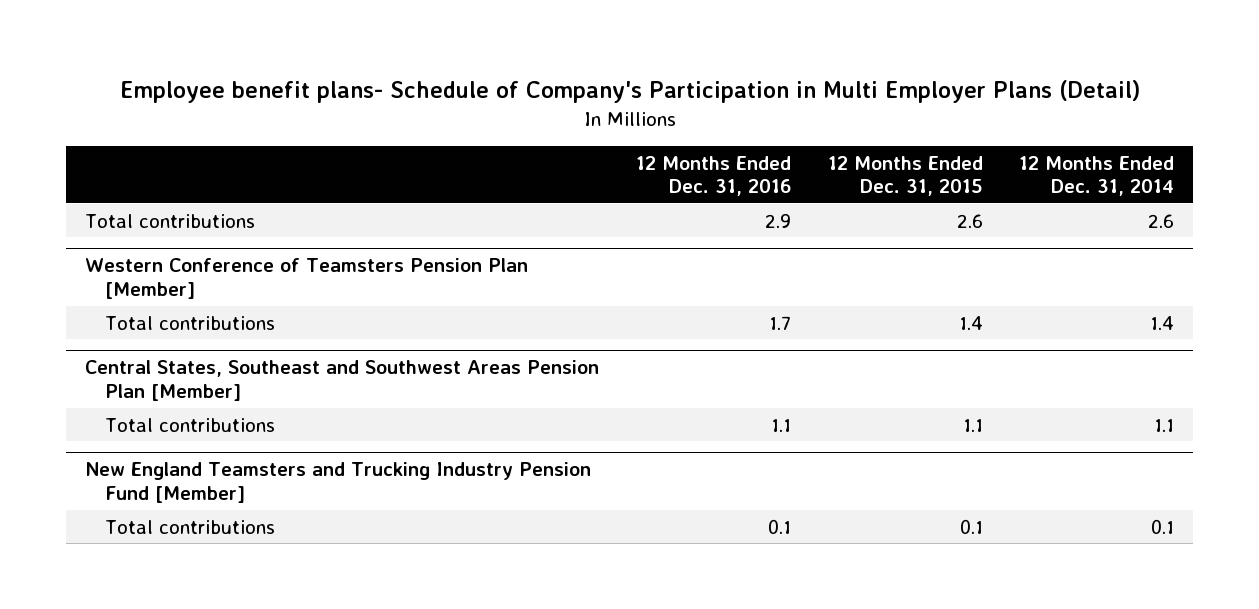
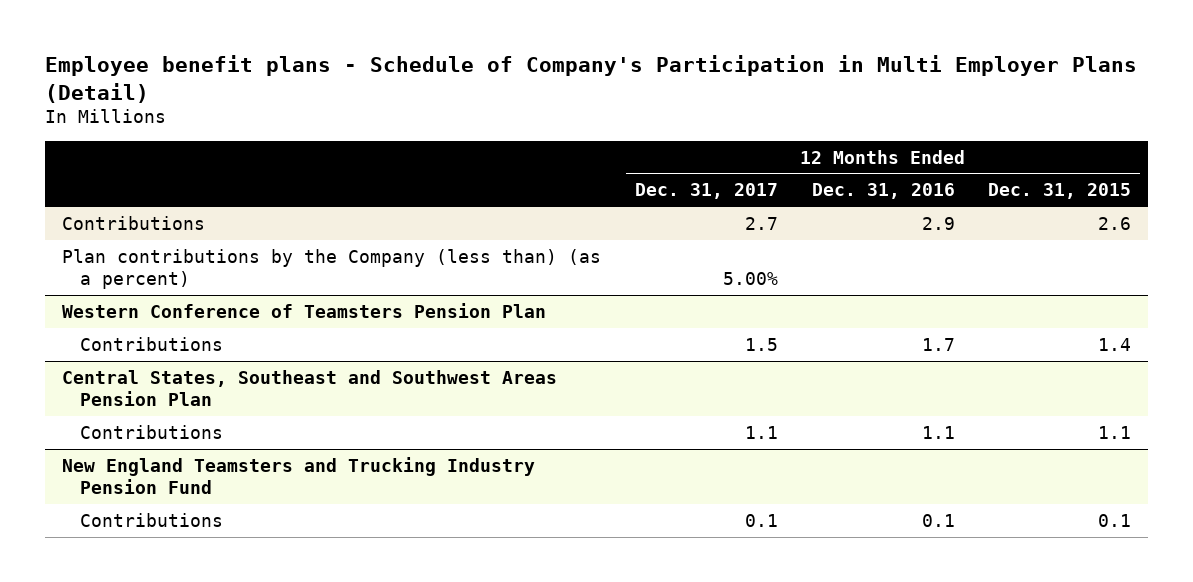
[119,80,1140,104] Employee benefit plans- Schedule of Company's Participation in Multi Employer Plans (Detail) -> [44,55,1137,103] Employee benefit plans - Schedule of Company's Participation in Multi Employer Plans (Detail)
[1019,155,1175,197] 12 Months Ended Dec. 31, 2014 -> none
none -> [634,183,778,200] Dec. 31, 2017
[84,213,255,228] Total contributions -> [61,215,205,230] Contributions
none -> [61,248,601,290] Plan contributions by the Company (less than) (as a percent)
[84,258,528,299] Western Conference of Teamsters Pension Plan [Member] -> [61,302,546,318] Western Conference of Teamsters Pension Plan
[105,315,276,330] Total contributions -> [79,336,223,351] Contributions
[84,360,599,401] Central States, Southeast and Southwest Areas Pension Plan [Member] -> [61,369,557,407] Central States, Southeast and Southwest Areas Pension Plan
[105,417,276,432] Total contributions -> [79,424,223,439] Contributions
[84,462,591,503] New England Teamsters and Trucking Industry Pension Fund [Member] -> [61,456,535,495] New England Teamsters and Trucking Industry Pension Fund
[105,519,276,534] Total contributions -> [79,512,223,527] Contributions

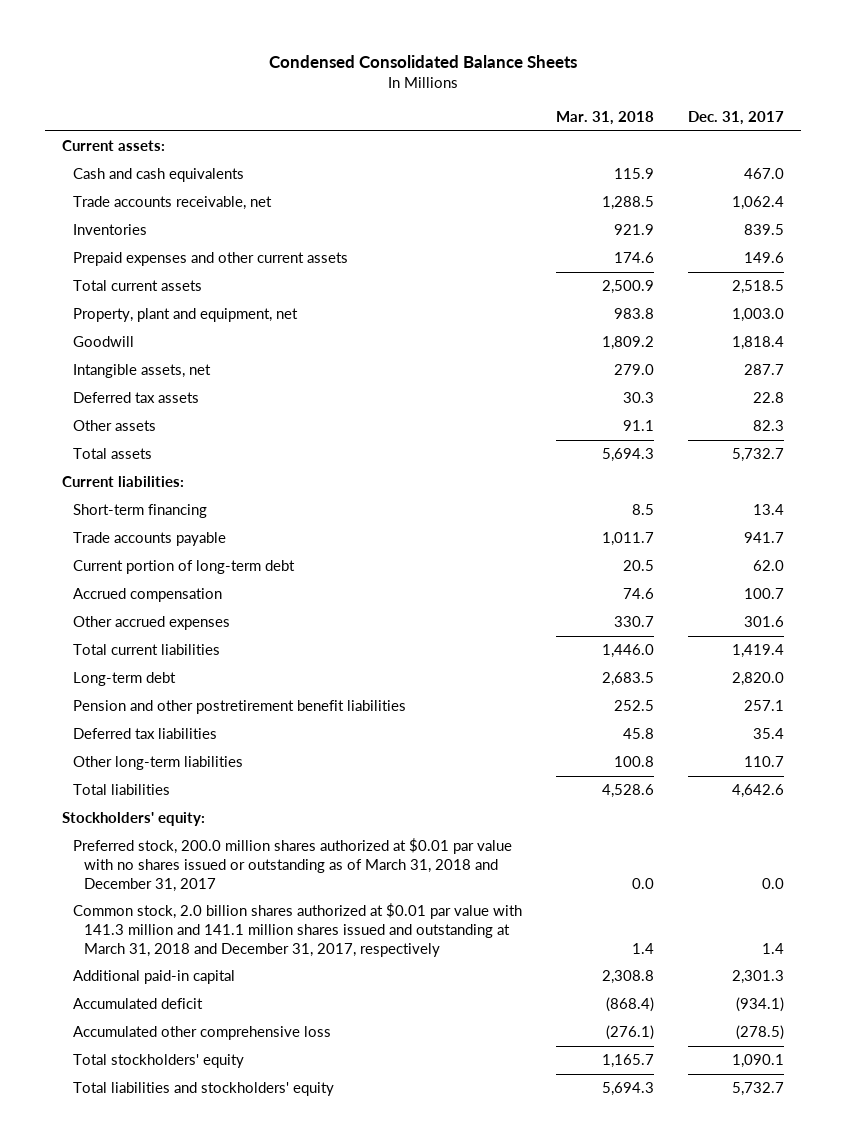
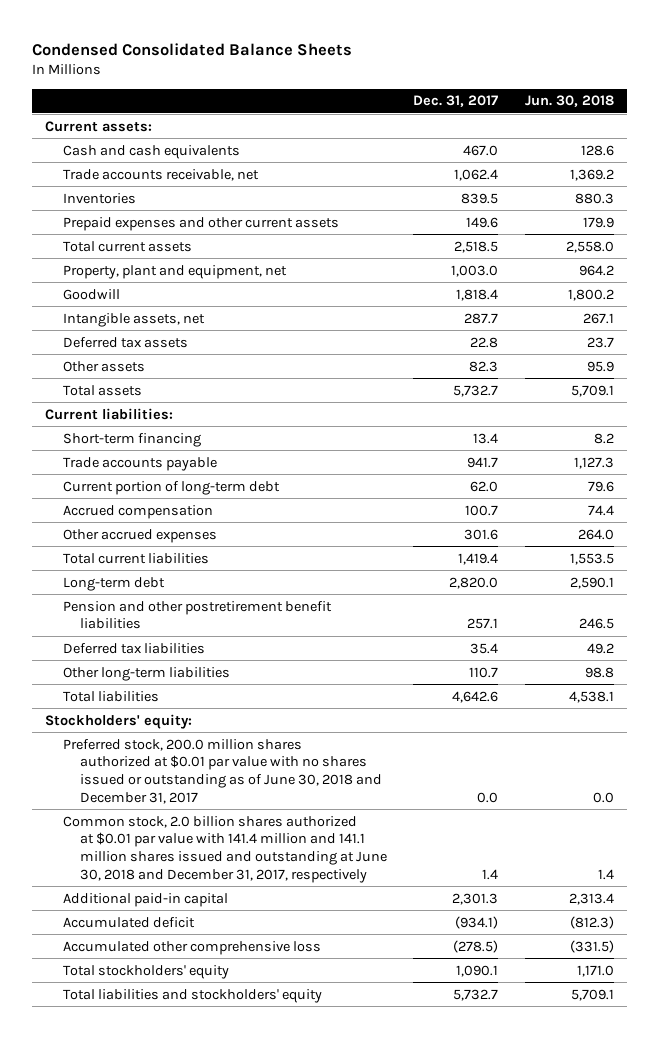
[555,110,654,125] Mar. 31, 2018 -> none
none -> [524,95,614,108] Jun. 30, 2018
[72,838,512,892] Preferred stock, 200.0 million shares authorized at $0.01 par value with no shares issued or outstanding as of March 31, 2018 and December 31, 2017 -> [62,738,382,804] Preferred stock, 200.0 million shares authorized at $0.01 par value with no shares issued or outstanding as of June 30, 2018 and December 31, 2017
[72,903,522,957] Common stock, 2.0 billion shares authorized at $0.01 par value with 141.3 million and 141.1 million shares issued and outstanding at March 31, 2018 and December 31, 2017, respectively -> [62,815,387,883] Common stock, 2.0 billion shares authorized at $0.01 par value with 141.4 million and 141.1 million shares issued and outstanding at June 30, 2018 and December 31, 2017, respectively

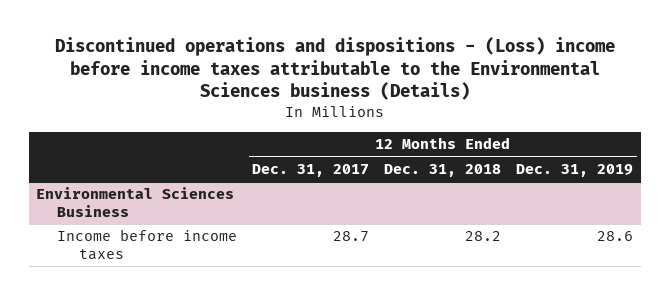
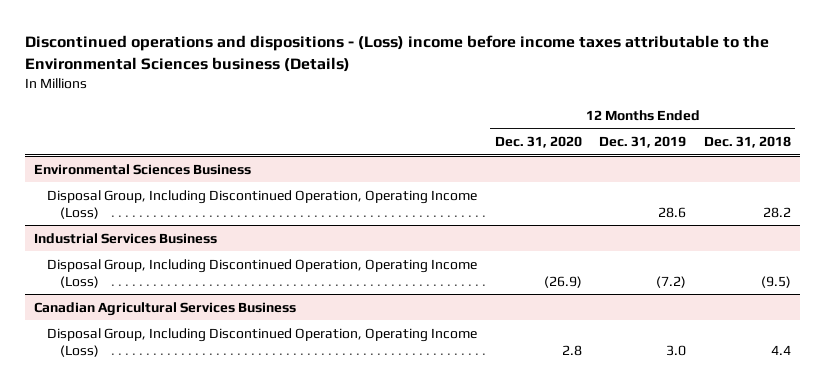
[252,163,370,177] Dec. 31, 2017 -> none
none -> [494,136,582,149] Dec. 31, 2020
[57,229,238,260] Income before income taxes -> [47,189,478,219] Disposal Group, Including Discontinued Operation, Operating Income (Loss)
none -> [34,232,218,244] Industrial Services Business
none -> [47,258,478,288] Disposal Group, Including Discontinued Operation, Operating Income (Loss)
none -> [34,301,297,316] Canadian Agricultural Services Business
none -> [47,327,478,357] Disposal Group, Including Discontinued Operation, Operating Income (Loss)

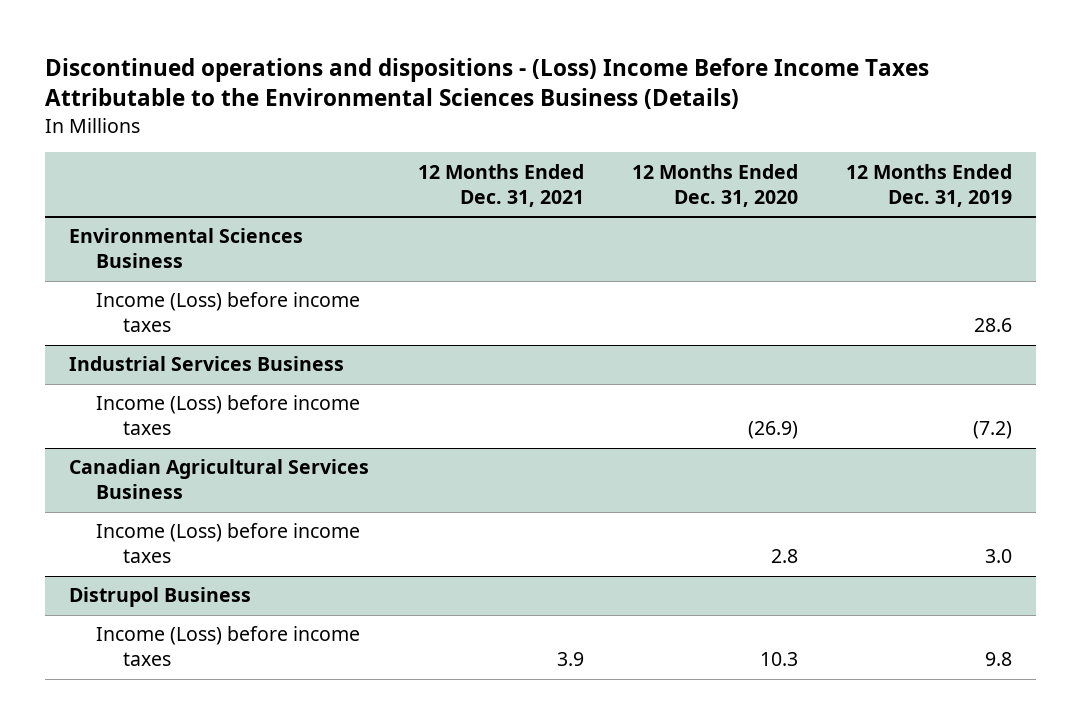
[25,35,770,73] Discontinued operations and dispositions - (Loss) income before income taxes attributable to the Environmental Sciences business (Details) -> [45,57,930,110] Discontinued operations and dispositions - (Loss) Income Before Income Taxes Attributable to the Environmental Sciences Business (Details)
[704,136,792,149] Dec. 31, 2018 -> none
none -> [417,163,584,207] 12 Months Ended Dec. 31, 2021
[47,189,478,219] Disposal Group, Including Discontinued Operation, Operating Income (Loss) -> [96,292,361,333] Income (Loss) before income taxes
[47,258,478,288] Disposal Group, Including Discontinued Operation, Operating Income (Loss) -> [96,395,361,436] Income (Loss) before income taxes
[47,327,478,357] Disposal Group, Including Discontinued Operation, Operating Income (Loss) -> [96,523,361,564] Income (Loss) before income taxes
none -> [69,587,252,608] Distrupol Business
none -> [96,626,361,667] Income (Loss) before income taxes

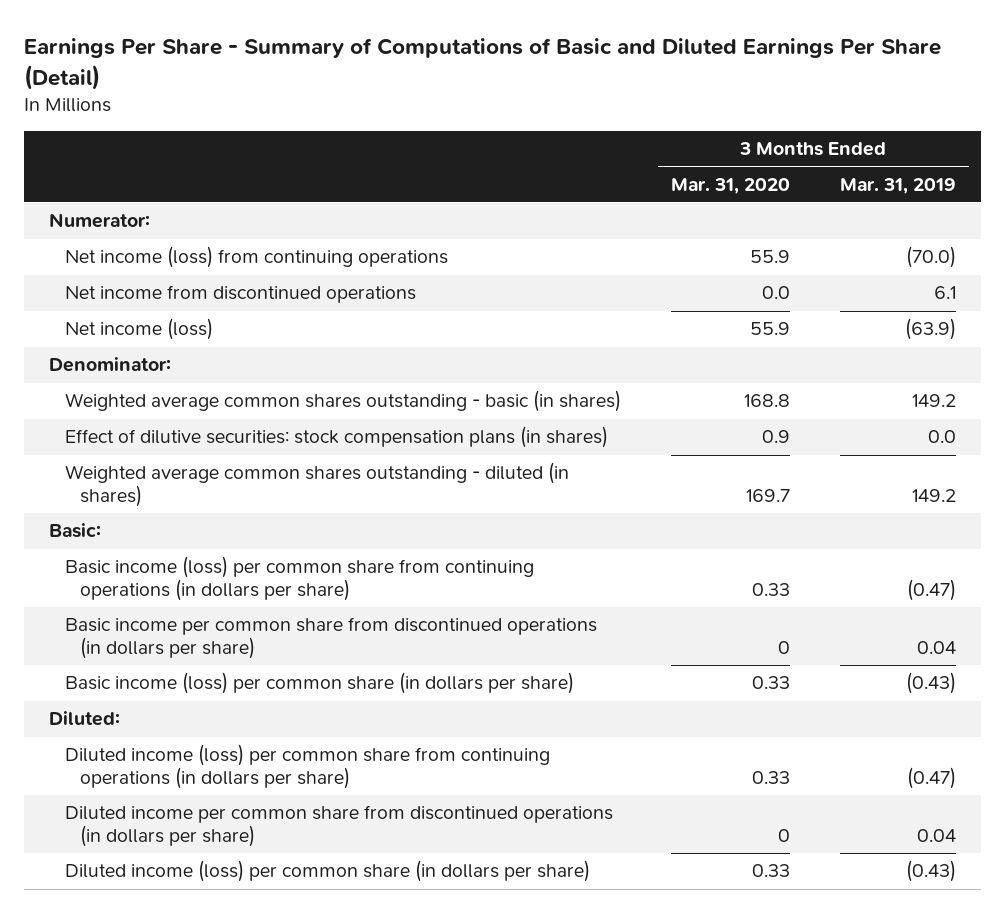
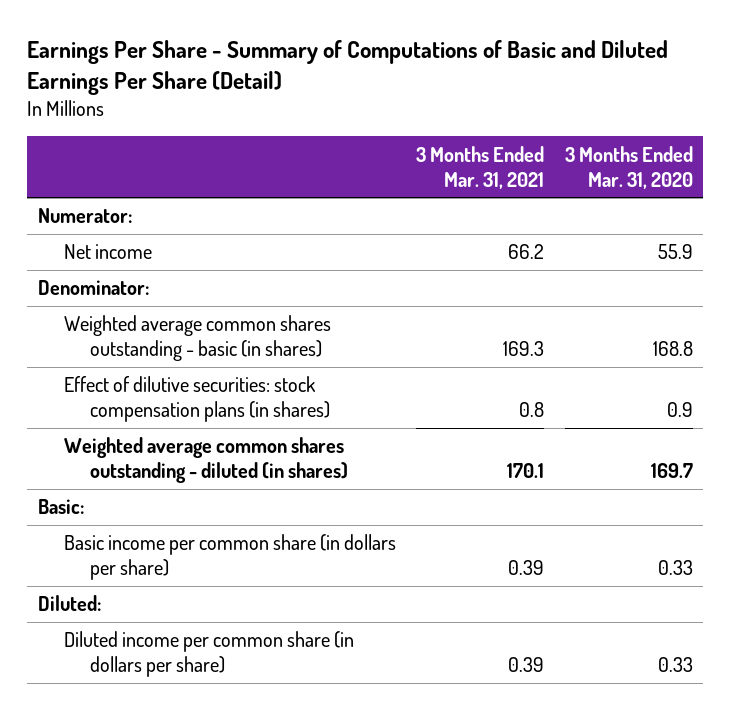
[840,177,957,194] Mar. 31, 2019 -> none
none -> [416,145,545,189] 3 Months Ended Mar. 31, 2021
[64,246,448,269] Net income (loss) from continuing operations -> none
[64,285,416,304] Net income from discontinued operations -> none
[64,318,213,341] Net income (loss) -> [63,244,152,260] Net income
[64,556,534,601] Basic income (loss) per common share from continuing operations (in dollars per share) -> none
[64,617,597,659] Basic income per common share from discontinued operations (in dollars per share) -> none
[64,672,574,695] Basic income (loss) per common share (in dollars per share) -> [63,534,396,581] Basic income per common share (in dollars per share)
[64,744,550,789] Diluted income (loss) per common share from continuing operations (in dollars per share) -> none
[64,805,613,847] Diluted income per common share from discontinued operations (in dollars per share) -> none
[64,860,590,883] Diluted income (loss) per common share (in dollars per share) -> [63,631,354,678] Diluted income per common share (in dollars per share)

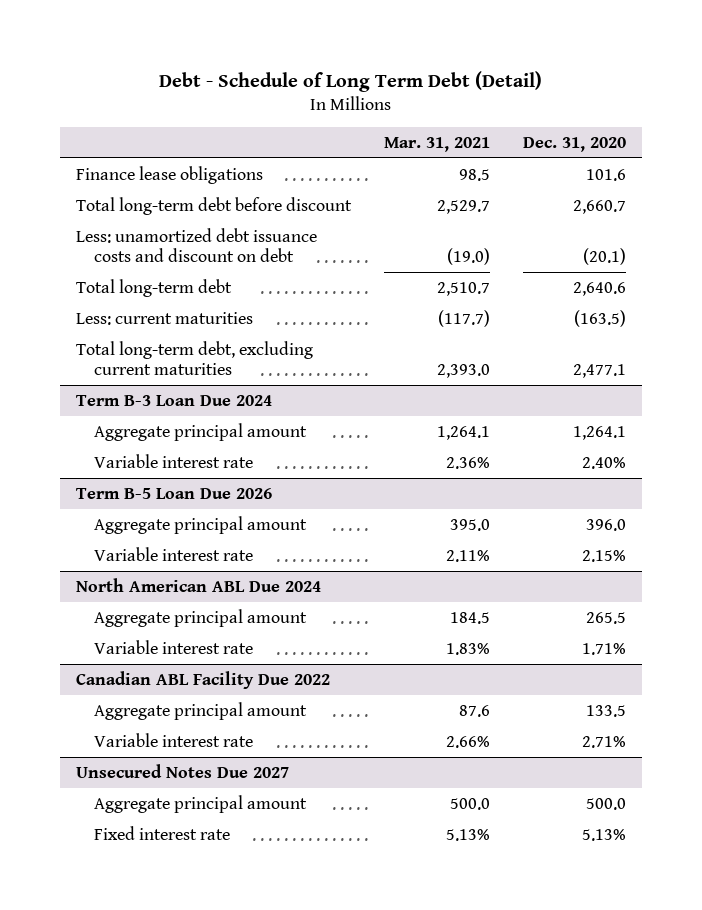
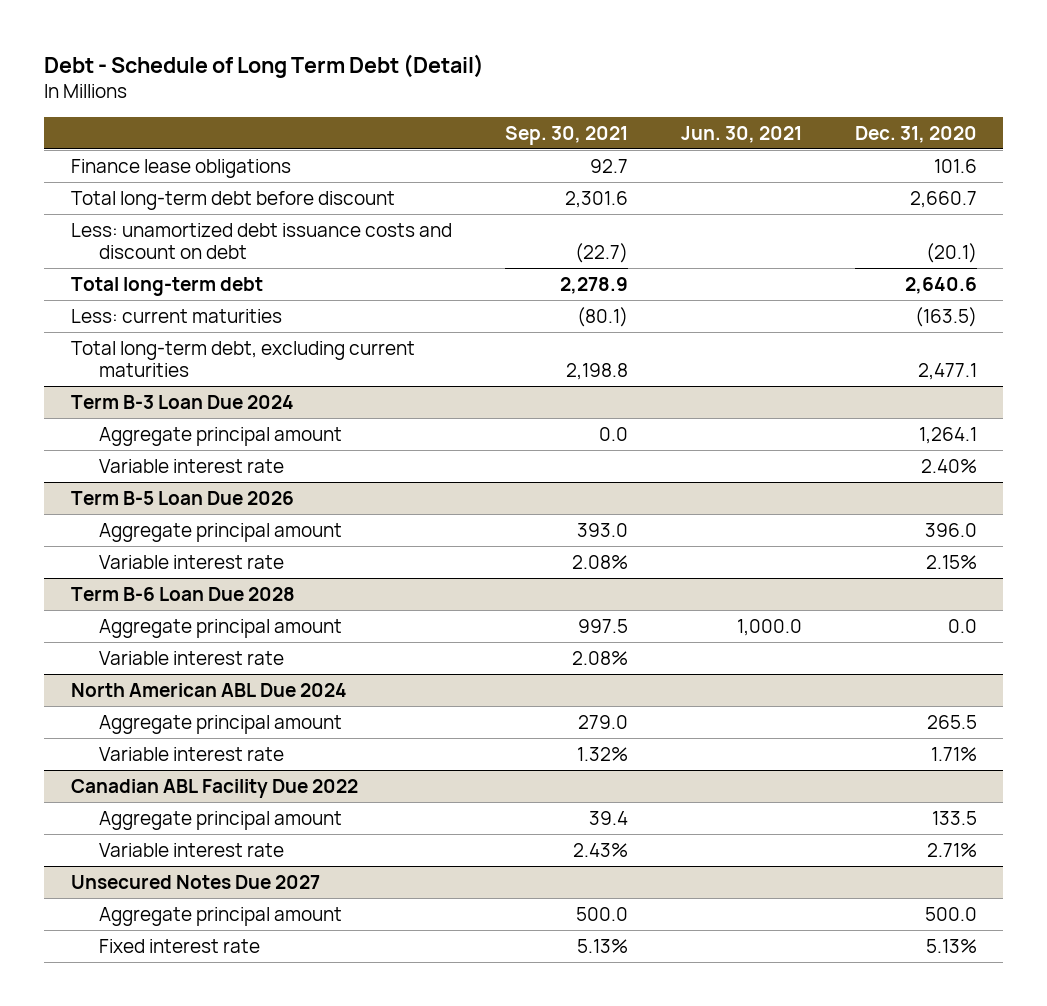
[383,137,490,153] Mar. 31, 2021 -> none
none -> [504,125,628,145] Sep. 30, 2021
none -> [680,125,802,143] Jun. 30, 2021
none -> [70,586,295,601] Term B-6 Loan Due 2028
none -> [98,618,342,638] Aggregate principal amount
none -> [98,650,284,665] Variable interest rate

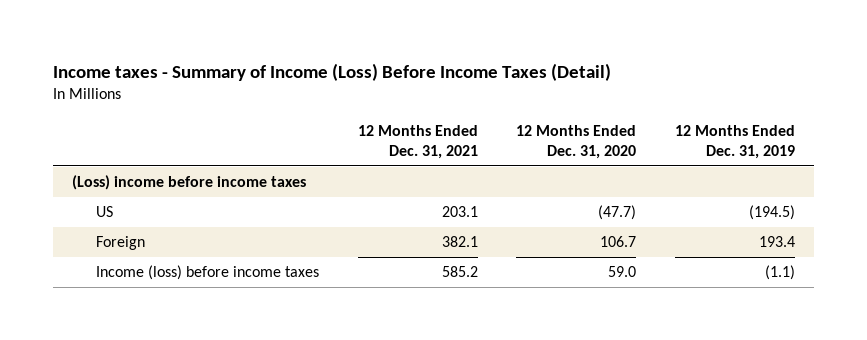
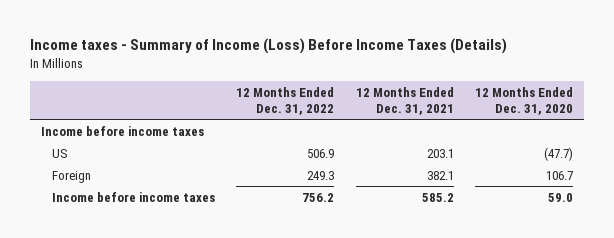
[52,62,611,81] Income taxes - Summary of Income (Loss) Before Income Taxes (Detail) -> [29,38,507,55] Income taxes - Summary of Income (Loss) Before Income Taxes (Details)
[674,124,795,159] 12 Months Ended Dec. 31, 2019 -> none
none -> [236,87,335,115] 12 Months Ended Dec. 31, 2022
[72,175,307,191] (Loss) income before income taxes -> [40,125,204,136] Income before income taxes
[96,265,320,281] Income (loss) before income taxes -> [51,191,215,202] Income before income taxes

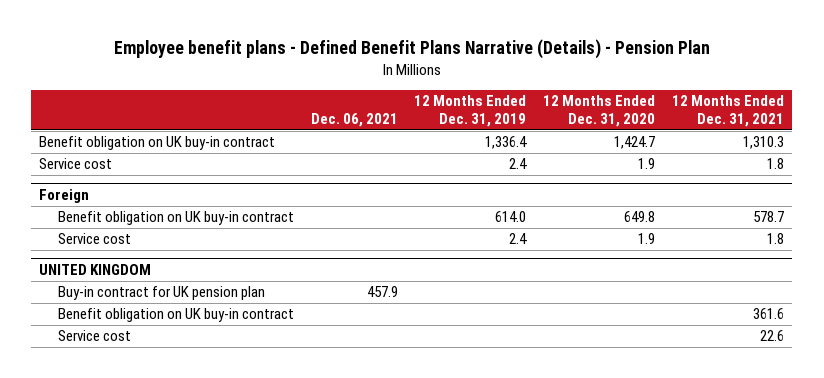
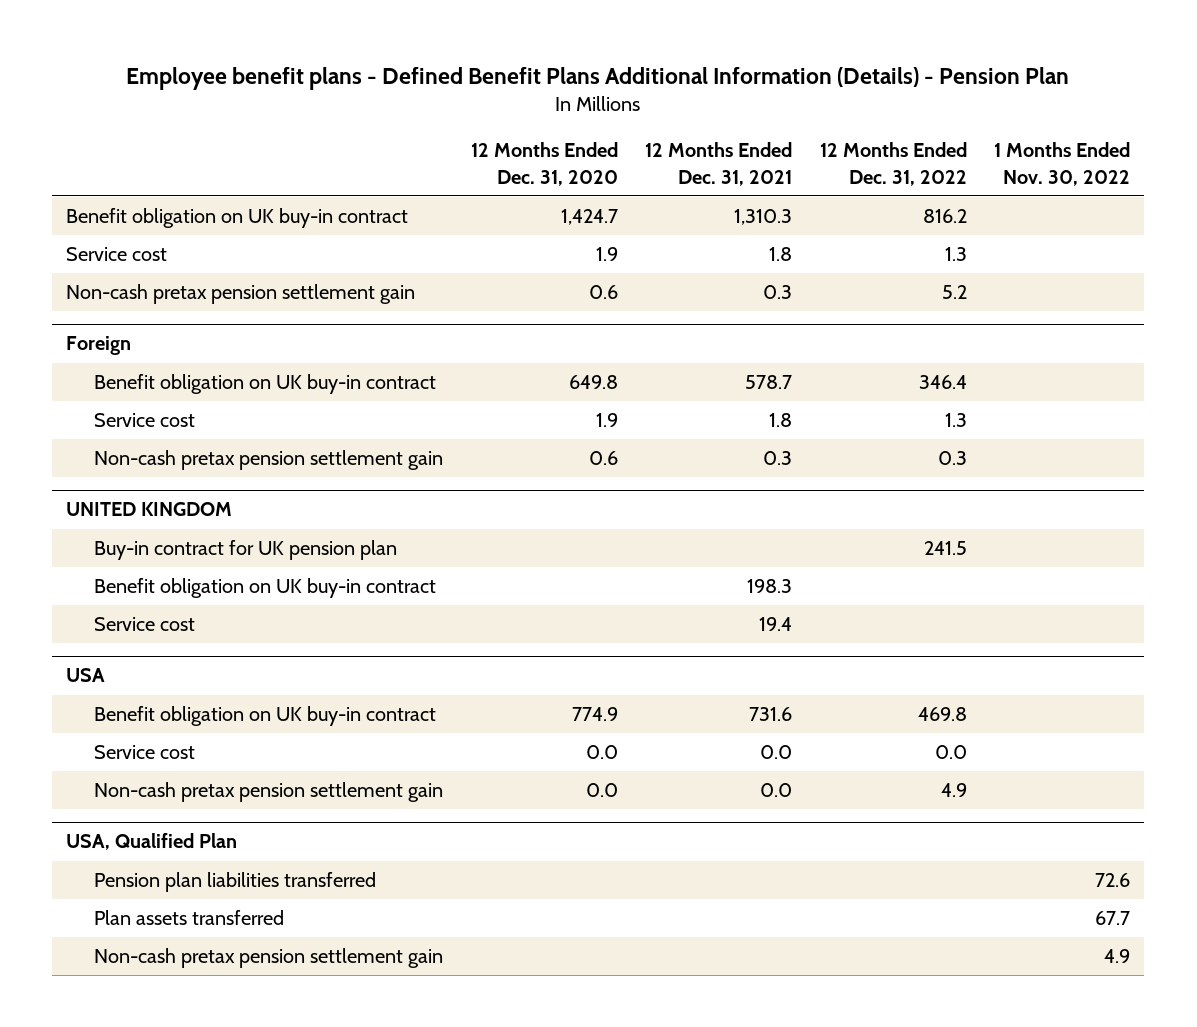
[113,39,710,60] Employee benefit plans - Defined Benefit Plans Narrative (Details) - Pension Plan -> [126,66,1070,90] Employee benefit plans - Defined Benefit Plans Additional Information (Details) - Pension Plan
[310,113,398,128] Dec. 06, 2021 -> none
[414,95,527,128] 12 Months Ended Dec. 31, 2019 -> none
none -> [819,142,967,186] 12 Months Ended Dec. 31, 2022
none -> [994,142,1131,186] 1 Months Ended Nov. 30, 2022
none -> [66,284,416,305] Non-cash pretax pension settlement gain
none -> [94,450,444,471] Non-cash pretax pension settlement gain
[753,308,785,320] 361.6 -> [747,579,793,594] 198.3
[760,330,785,342] 22.6 -> [759,617,793,632] 19.4
none -> [66,668,106,683] USA
none -> [94,706,437,727] Benefit obligation on UK buy-in contract
none -> [94,745,196,760] Service cost
none -> [94,782,444,803] Non-cash pretax pension settlement gain
none -> [66,833,238,851] USA, Qualified Plan
none -> [94,872,377,893] Pension plan liabilities transferred
none -> [94,910,285,926] Plan assets transferred
none -> [94,948,444,969] Non-cash pretax pension settlement gain

